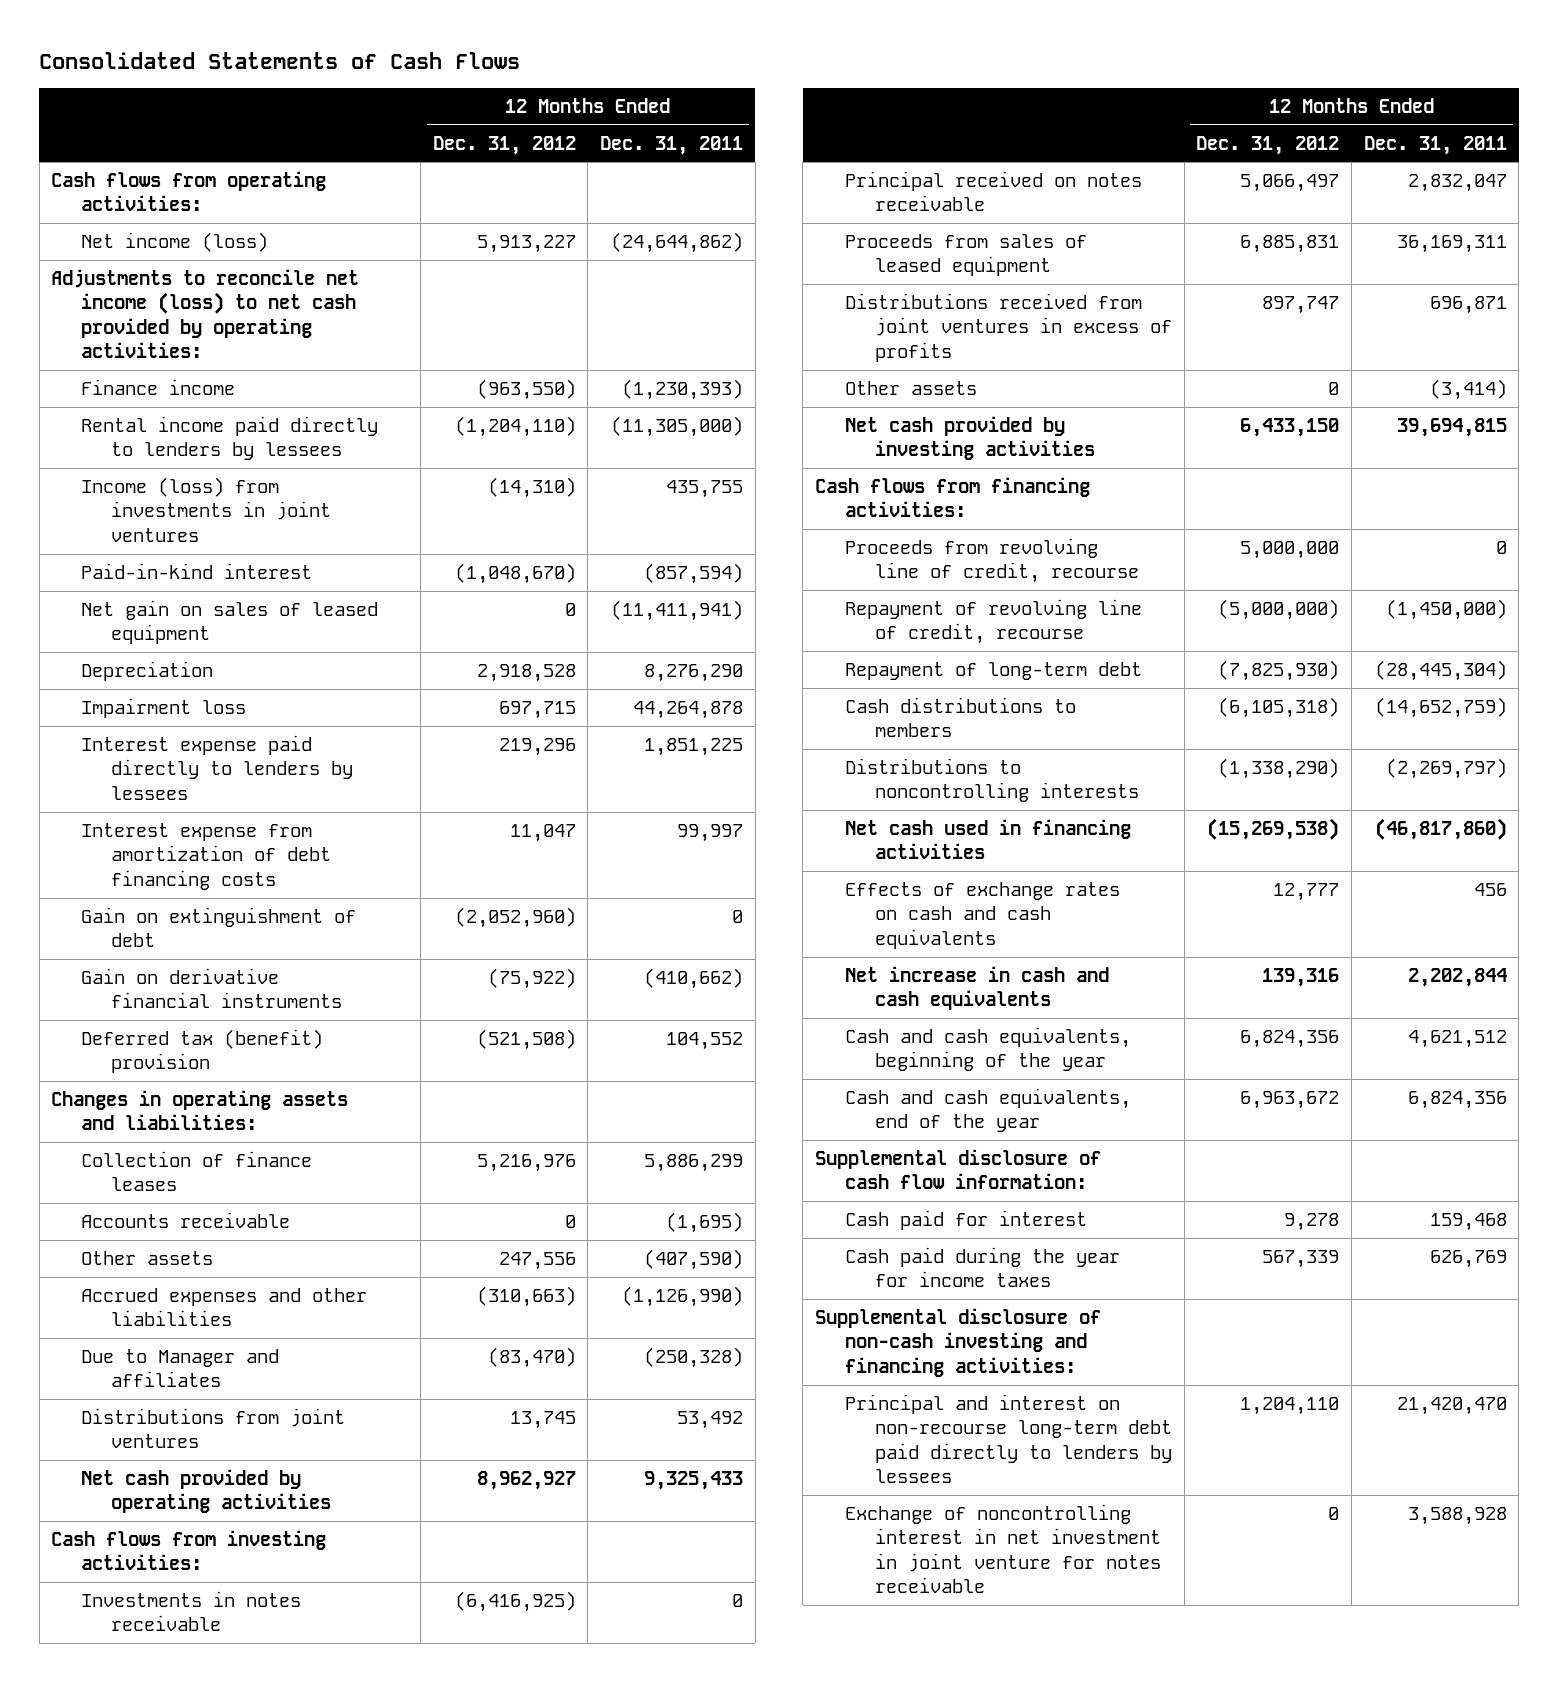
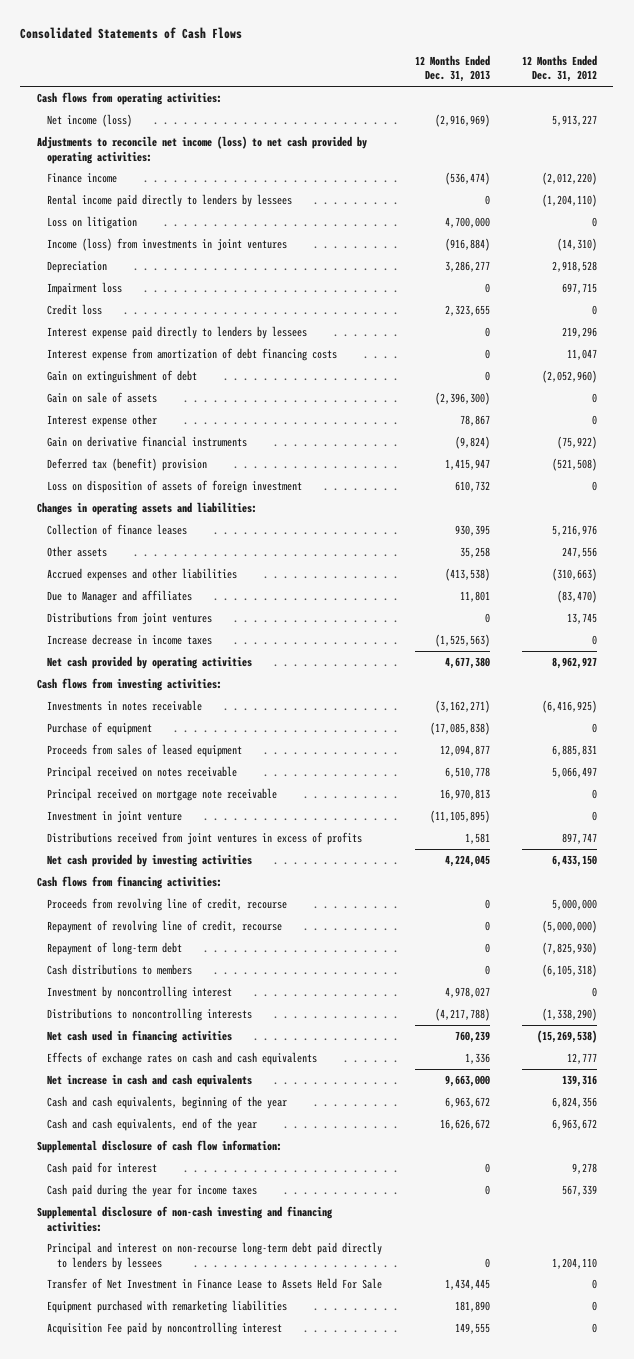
[599,135,743,155] Dec. 31, 2011 -> none
none -> [414,54,490,83] 12 Months Ended Dec. 31, 2013
[476,379,576,401] (963,550) -> [542,171,598,185] (2,012,220)
none -> [46,215,137,229] Loss on litigation
[81,563,313,580] Paid-in-kind interest -> none
[81,600,379,645] Net gain on sales of leased equipment -> none
none -> [46,303,102,315] Credit loss
none -> [46,391,157,403] Gain on sale of assets
none -> [46,413,157,427] Interest expense other
none -> [46,479,302,493] Loss on disposition of assets of foreign investment
[81,1212,291,1229] Accounts receivable -> none
none -> [46,633,212,645] Increase decrease in income taxes
none -> [46,721,152,735] Purchase of equipment
[845,171,1143,212] Principal received on notes receivable -> [46,765,237,779] Principal received on notes receivable
none -> [46,787,277,801] Principal received on mortgage note receivable
none -> [46,810,182,823] Investment in joint venture
[845,381,978,396] Other assets -> none
none -> [46,985,232,999] Investment by noncontrolling interest
[845,1504,1162,1594] Exchange of noncontrolling interest in net investment in joint venture for notes receivable -> none
none -> [46,1277,382,1289] Transfer of Net Investment in Finance Lease to Assets Held For Sale
none -> [46,1299,287,1313] Equipment purchased with remarketing liabilities
none -> [46,1321,282,1335] Acquisition Fee paid by noncontrolling interest

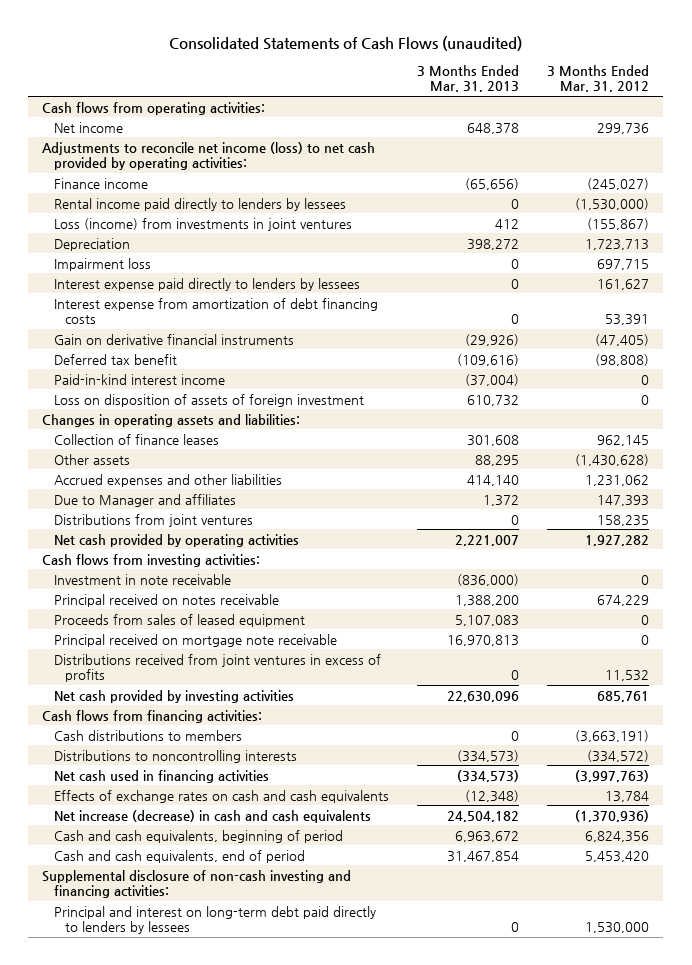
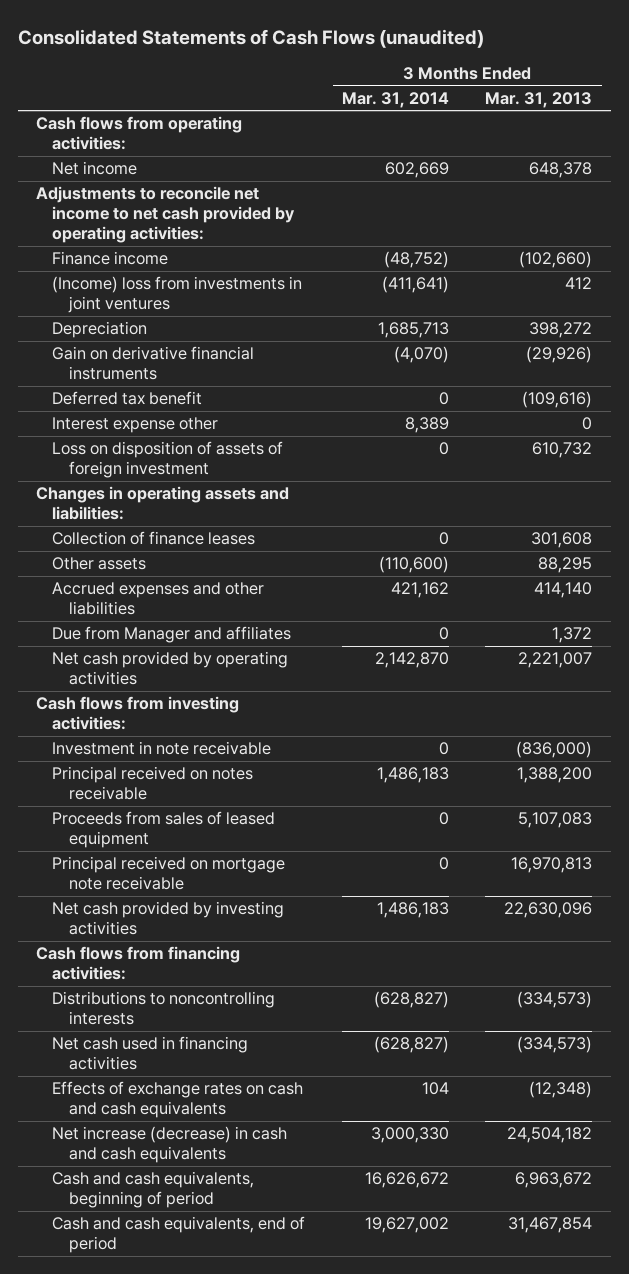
[547,64,650,93] 3 Months Ended Mar. 31, 2012 -> none
none -> [341,91,449,108] Mar. 31, 2014
[53,197,346,211] Rental income paid directly to lenders by lessees -> none
[42,141,376,171] Adjustments to reconcile net income (loss) to net cash provided by operating activities: -> [36,186,296,244] Adjustments to reconcile net income to net cash provided by operating activities:
[464,177,519,190] (65,656) -> [519,251,593,269] (102,660)
[53,217,352,231] Loss (income) from investments in joint ventures -> [52,276,303,314] (Income) loss from investments in joint ventures
[53,257,151,271] Impairment loss -> none
[53,277,360,291] Interest expense paid directly to lenders by lessees -> none
[53,297,378,325] Interest expense from amortization of debt financing costs -> none
[53,373,225,385] Paid-in-kind interest income -> none
none -> [52,417,219,434] Interest expense other
[53,513,253,527] Distributions from joint ventures -> none
[53,493,236,507] Due to Manager and affiliates -> [52,626,292,644] Due from Manager and affiliates
[53,653,381,683] Distributions received from joint ventures in excess of profits -> none
[53,729,242,741] Cash distributions to members -> none
[42,869,352,899] Supplemental disclosure of non-cash investing and financing activities: -> none
[53,905,376,935] Principal and interest on long-term debt paid directly to lenders by lessees -> none

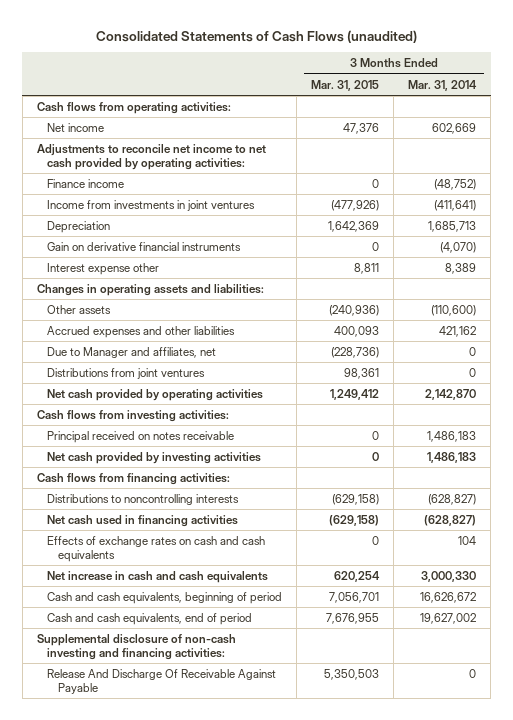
[485,91,593,108] Mar. 31, 2013 -> none
none -> [311,79,380,91] Mar. 31, 2015
[52,276,303,314] (Income) loss from investments in joint ventures -> [47,199,256,211] Income from investments in joint ventures
[52,391,203,406] Deferred tax benefit -> none
[52,441,284,479] Loss on disposition of assets of foreign investment -> none
[52,531,256,546] Collection of finance leases -> none
[52,626,292,644] Due from Manager and affiliates -> [47,346,217,358] Due to Manager and affiliates, net
none -> [47,367,206,379] Distributions from joint ventures
[52,741,272,756] Investment in note receivable -> none
[52,811,276,849] Proceeds from sales of leased equipment -> none
[52,856,286,891] Principal received on mortgage note receivable -> none
[52,1126,288,1164] Net increase (decrease) in cash and cash equivalents -> [47,570,269,583] Net increase in cash and cash equivalents
none -> [36,633,236,660] Supplemental disclosure of non-cash investing and financing activities:
none -> [47,668,277,694] Release And Discharge Of Receivable Against Payable

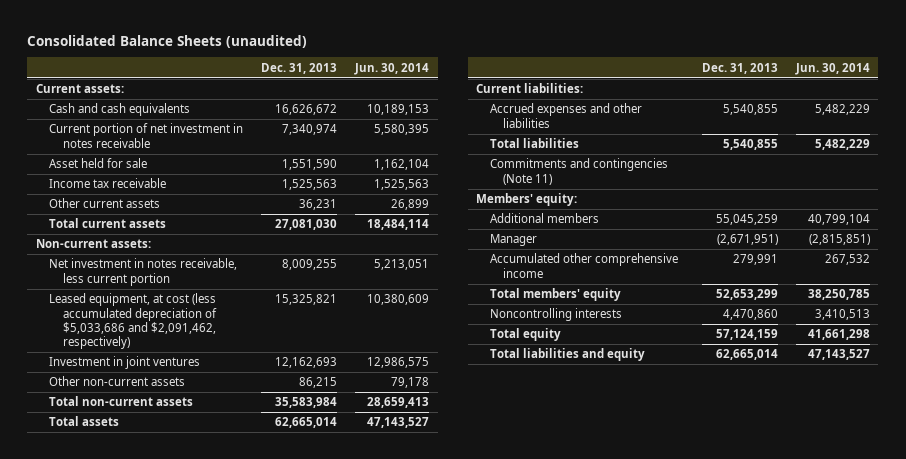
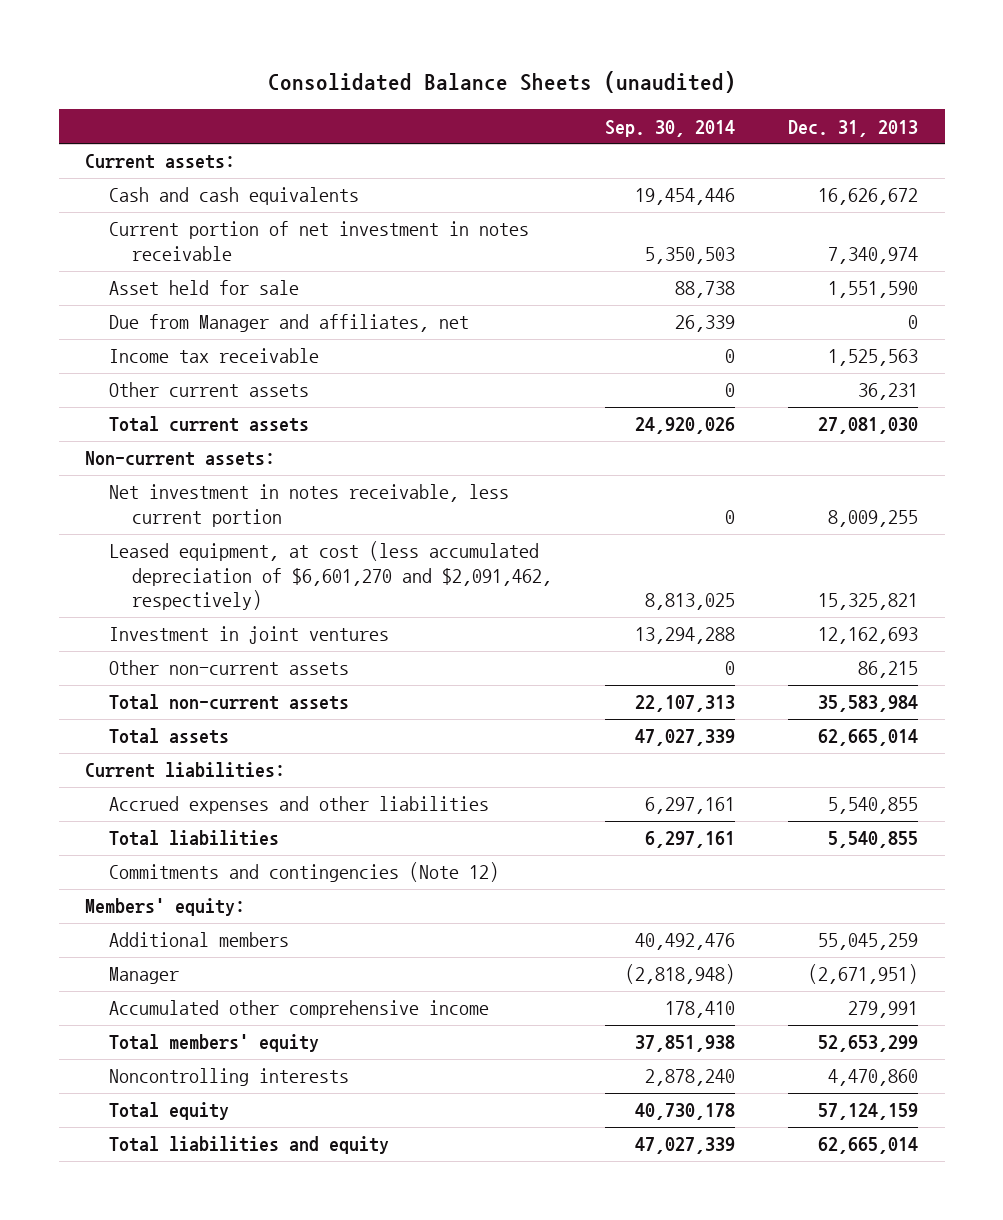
[354,62,430,75] Jun. 30, 2014 -> none
none -> [605,119,736,137] Sep. 30, 2014
none -> [108,314,469,333] Due from Manager and affiliates, net
[49,293,217,350] Leased equipment, at cost (less accumulated depreciation of $5,033,686 and $2,091,462, respectively) -> [108,541,553,611] Leased equipment, at cost (less accumulated depreciation of $6,601,270 and $2,091,462, respectively)
[489,158,668,185] Commitments and contingencies (Note 11) -> [108,862,499,883] Commitments and contingencies (Note 12)

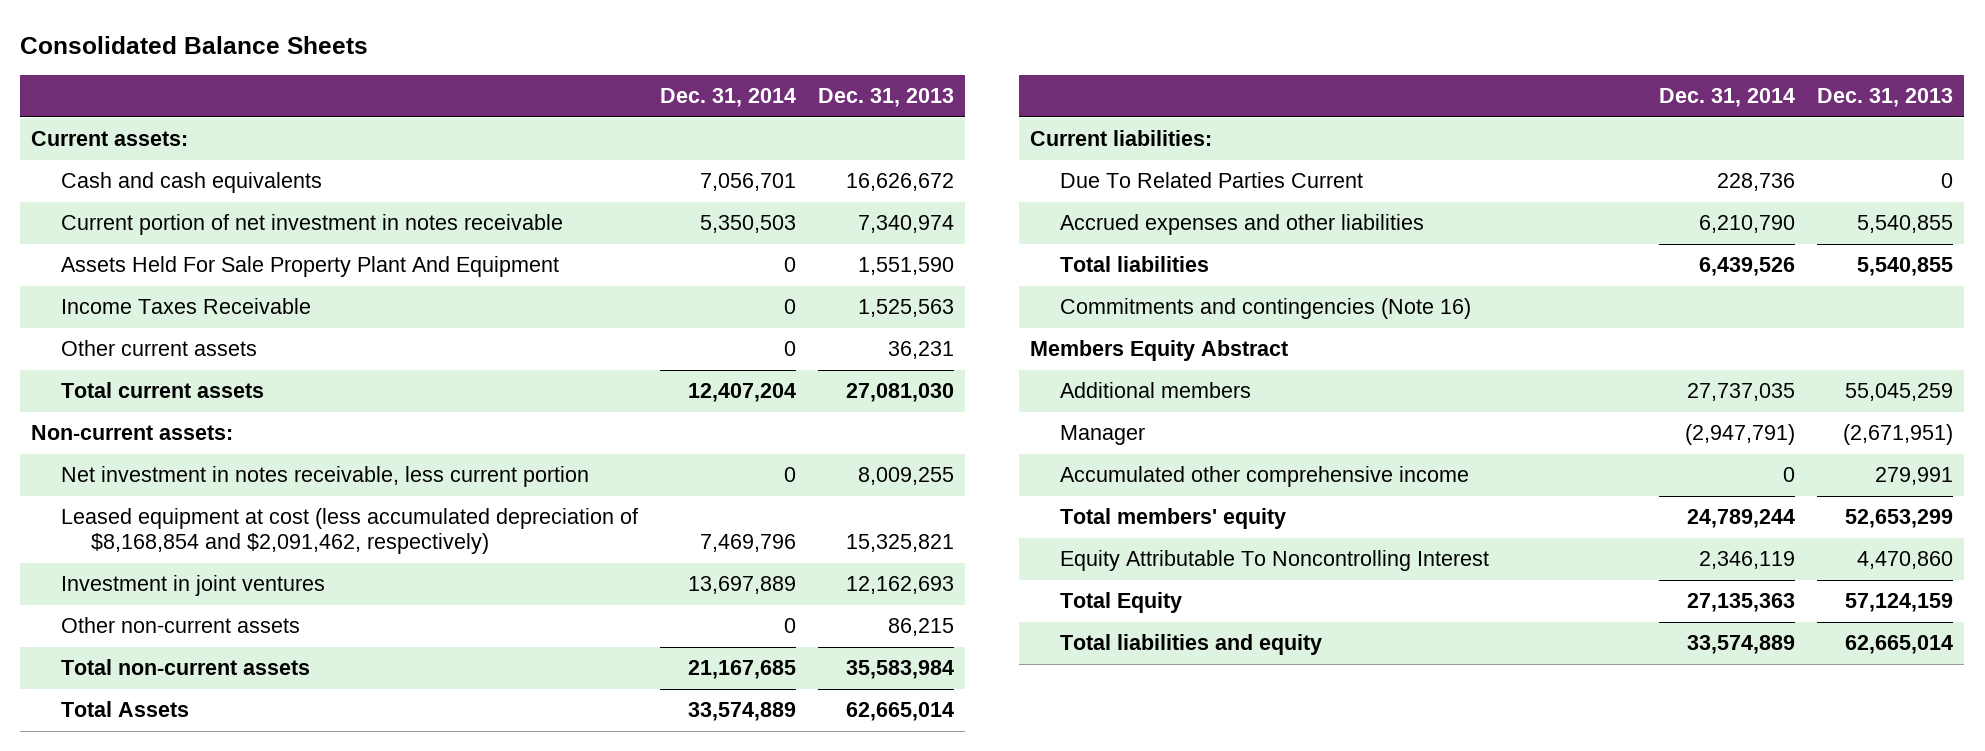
[267,71,736,94] Consolidated Balance Sheets (unaudited) -> [20,35,369,54] Consolidated Balance Sheets
[605,119,736,137] Sep. 30, 2014 -> none
none -> [660,88,797,108] Dec. 31, 2014
[108,314,469,333] Due from Manager and affiliates, net -> none
[108,280,299,296] Asset held for sale -> [60,256,559,278] Assets Held For Sale Property Plant And Equipment
[108,348,319,364] Income tax receivable -> [60,298,311,315] Income Taxes Receivable
[108,541,553,611] Leased equipment, at cost (less accumulated depreciation of $6,601,270 and $2,091,462, respectively) -> [60,508,638,555] Leased equipment at cost (less accumulated depreciation of $8,168,854 and $2,091,462, respectively)
[108,728,229,745] Total assets -> [60,701,189,718] Total Assets
none -> [1059,172,1363,189] Due To Related Parties Current
[108,862,499,883] Commitments and contingencies (Note 12) -> [1059,298,1471,320] Commitments and contingencies (Note 16)
[85,898,246,917] Members' equity: -> [1030,340,1289,362] Members Equity Abstract
[108,1068,349,1087] Noncontrolling interests -> [1059,550,1489,572] Equity Attributable To Noncontrolling Interest
[108,1102,229,1121] Total equity -> [1059,592,1182,614] Total Equity

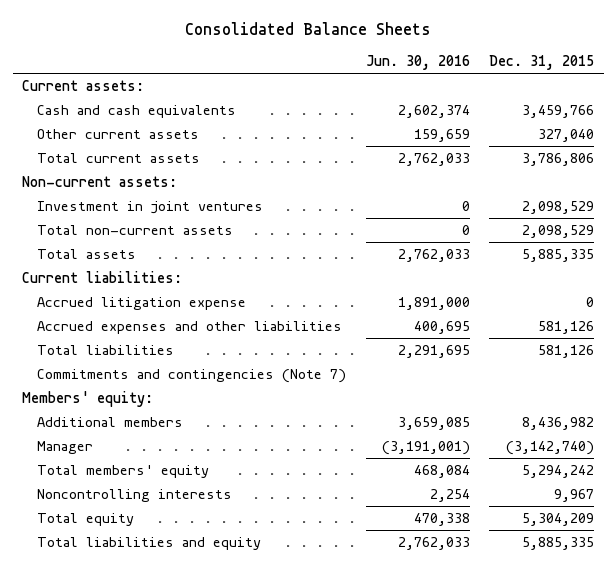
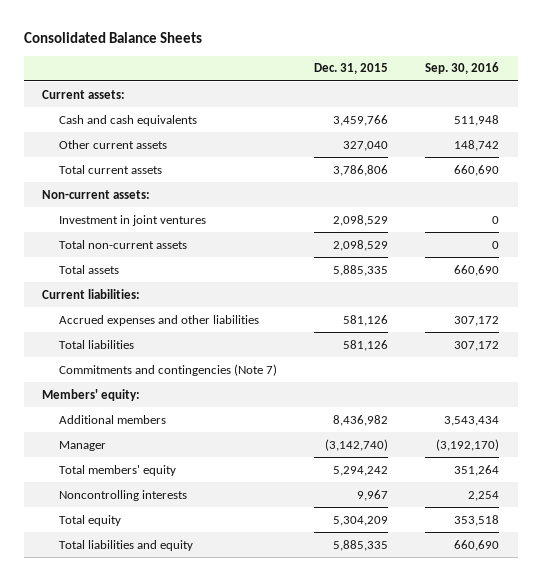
[365,54,470,70] Jun. 30, 2016 -> none
none -> [425,62,500,75] Sep. 30, 2016
[37,296,247,310] Accrued litigation expense -> none

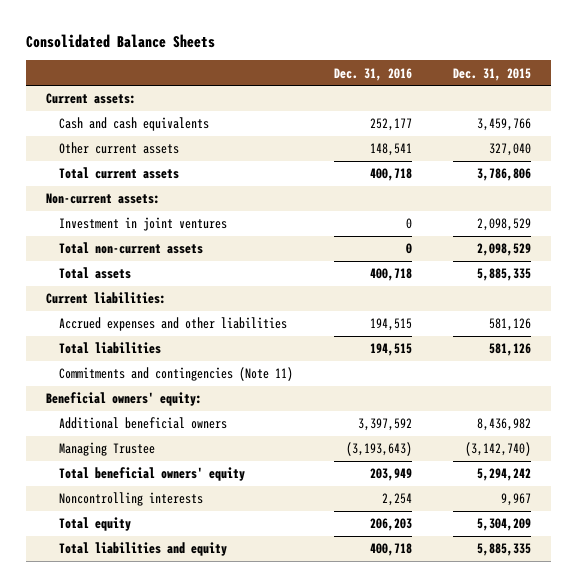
[425,62,500,75] Sep. 30, 2016 -> none
none -> [334,67,413,81] Dec. 31, 2016
[59,363,278,376] Commitments and contingencies (Note 7) -> [59,367,294,382] Commitments and contingencies (Note 11)
[42,388,141,401] Members' equity: -> [45,392,202,407] Beneficial owners' equity:
[59,414,167,424] Additional members -> [59,417,228,430] Additional beneficial owners
[59,440,107,451] Manager -> [59,442,156,457] Managing Trustee
[59,464,177,476] Total members' equity -> [59,467,246,482] Total beneficial owners' equity

